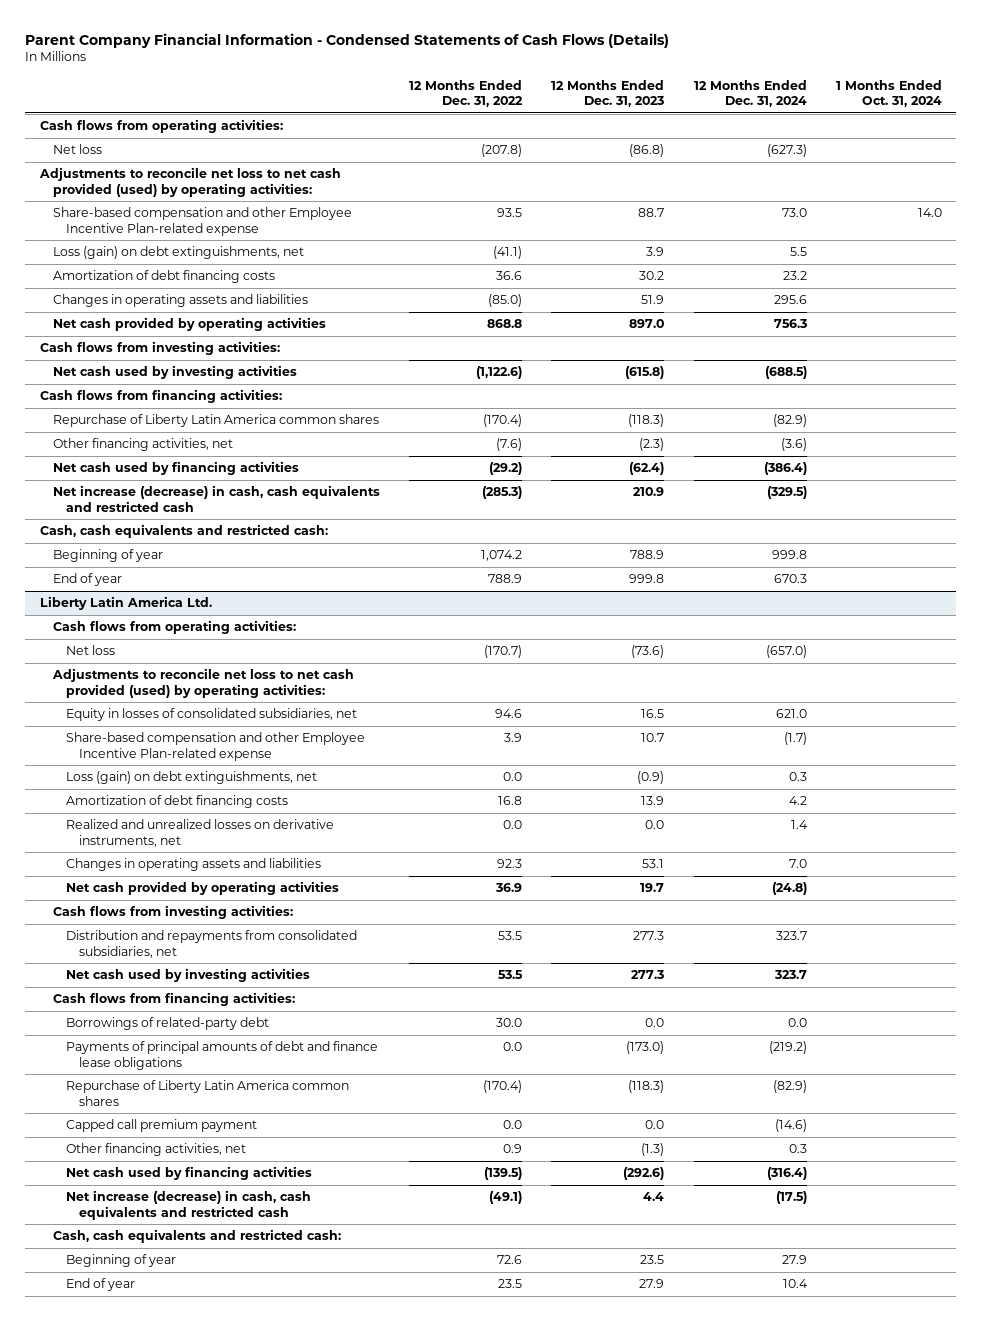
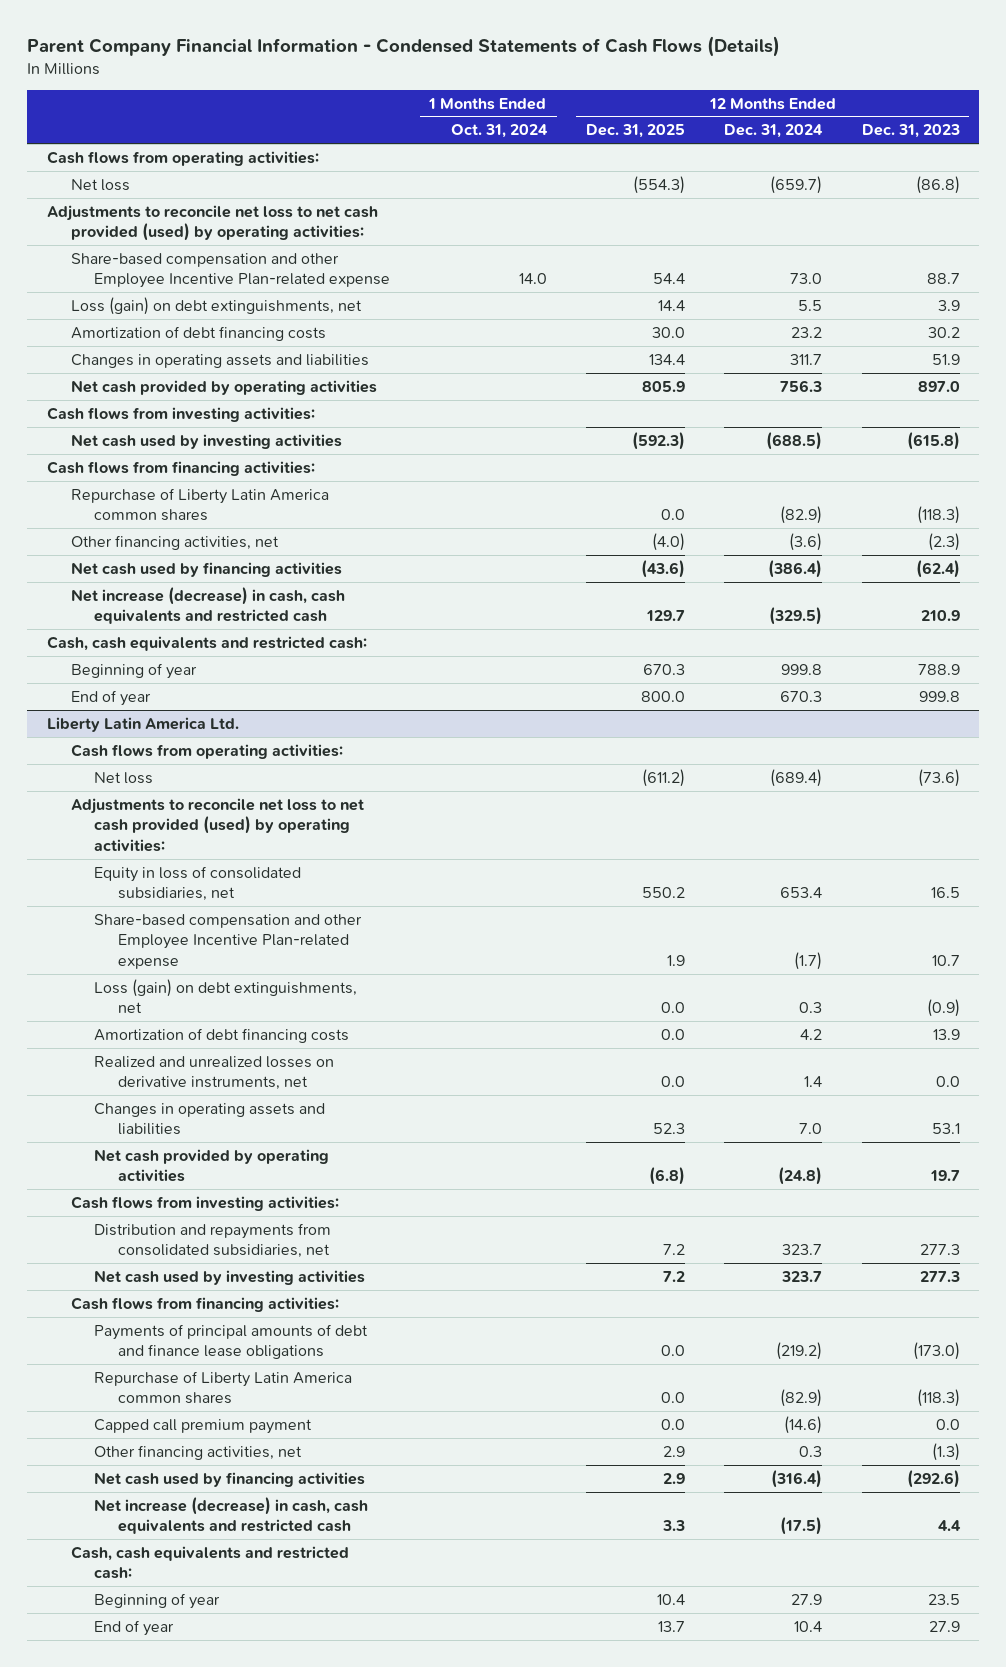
[409,79,524,108] 12 Months Ended Dec. 31, 2022 -> none
none -> [586,124,686,139] Dec. 31, 2025
[766,144,807,158] (627.3) -> [770,175,823,194] (659.7)
[773,295,807,305] 295.6 -> [790,353,823,365] 311.7
[765,645,807,659] (657.0) -> [770,768,823,787] (689.4)
[65,708,357,722] Equity in losses of consolidated subsidiaries, net -> [94,865,302,902] Equity in loss of consolidated subsidiaries, net
[775,709,807,719] 621.0 -> [780,887,823,899] 653.4
[65,1017,269,1031] Borrowings of related-party debt -> none

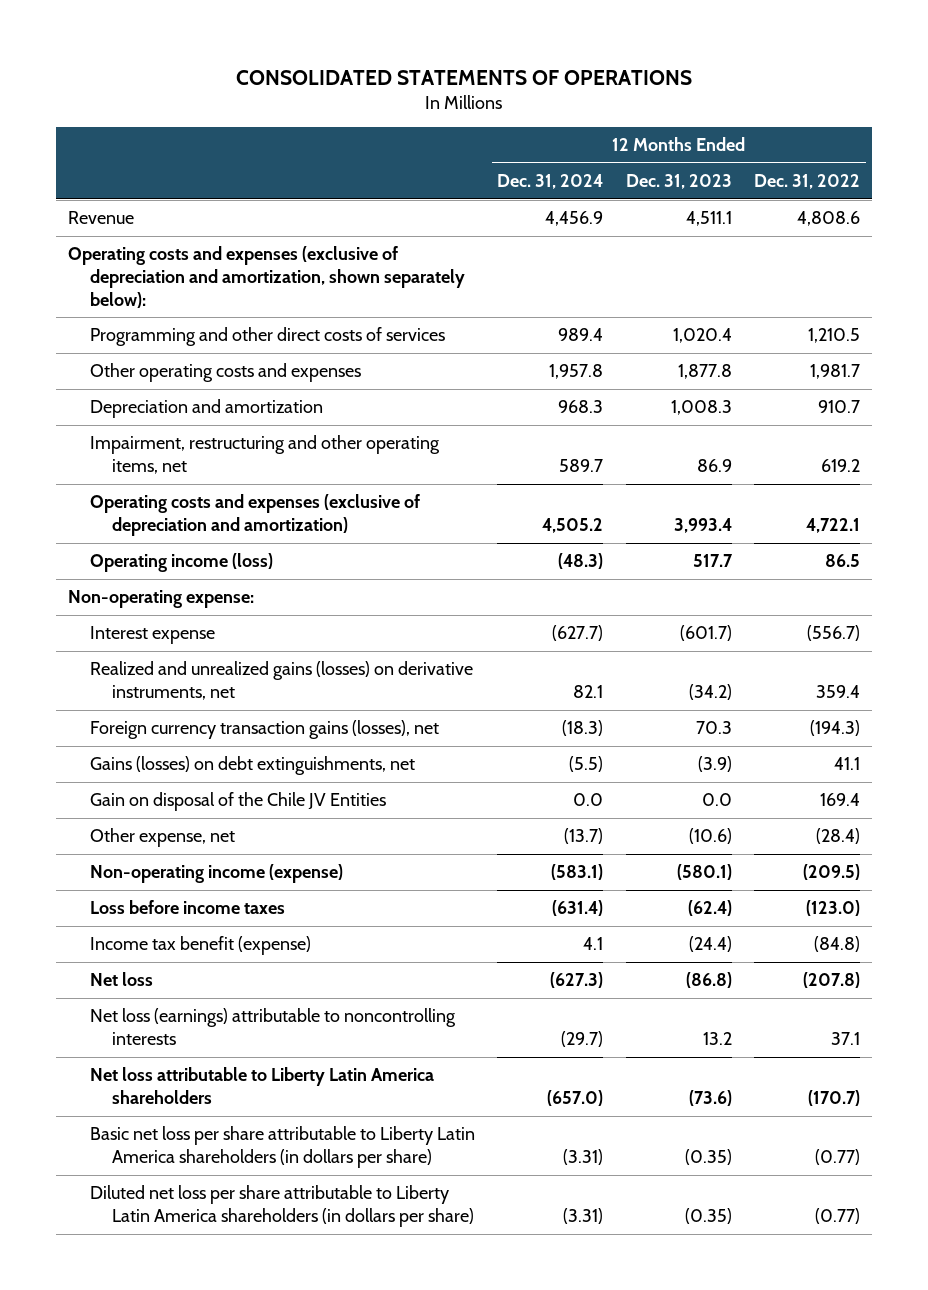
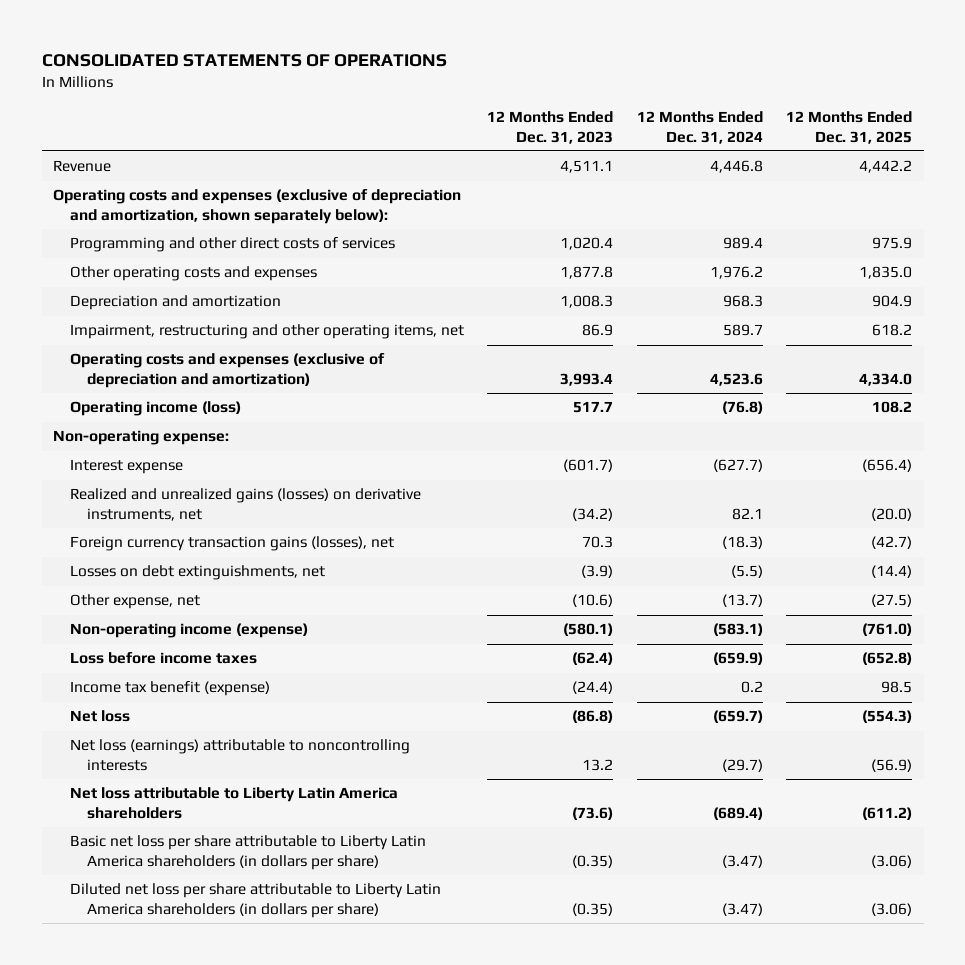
[754,174,861,190] Dec. 31, 2022 -> none
none -> [786,110,913,144] 12 Months Ended Dec. 31, 2025
[545,211,604,227] 4,456.9 -> [709,160,763,174] 4,446.8
[549,364,604,380] 1,957.8 -> [709,266,763,280] 1,976.2
[542,518,604,534] 4,505.2 -> [709,373,763,387] 4,523.6
[558,553,604,570] (48.3) -> [721,401,763,415] (76.8)
[89,792,386,812] Gain on disposal of the Chile JV Entities -> none
[89,756,415,776] Gains (losses) on debt extinguishments, net -> [70,565,326,581] Losses on debt extinguishments, net
[552,900,604,917] (631.4) -> [712,652,763,666] (659.9)
[583,937,604,951] 4.1 -> [740,681,763,694] 0.2
[550,972,604,989] (627.3) -> [712,710,763,724] (659.7)
[547,1090,604,1107] (657.0) -> [712,807,763,821] (689.4)
[563,1149,604,1166] (3.31) -> [721,855,763,869] (3.47)
[563,1208,604,1225] (3.31) -> [721,903,763,917] (3.47)

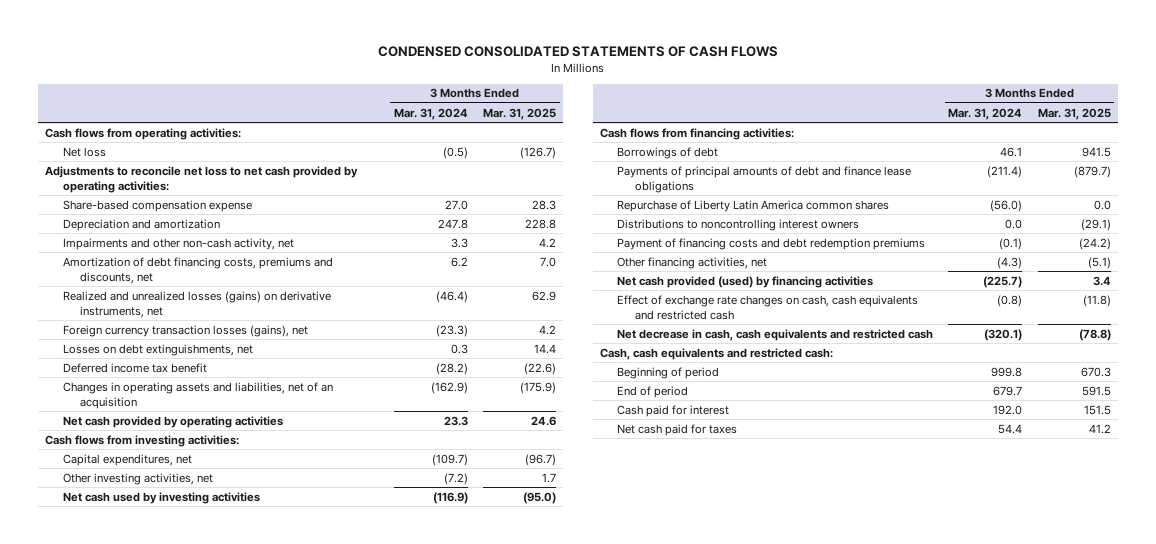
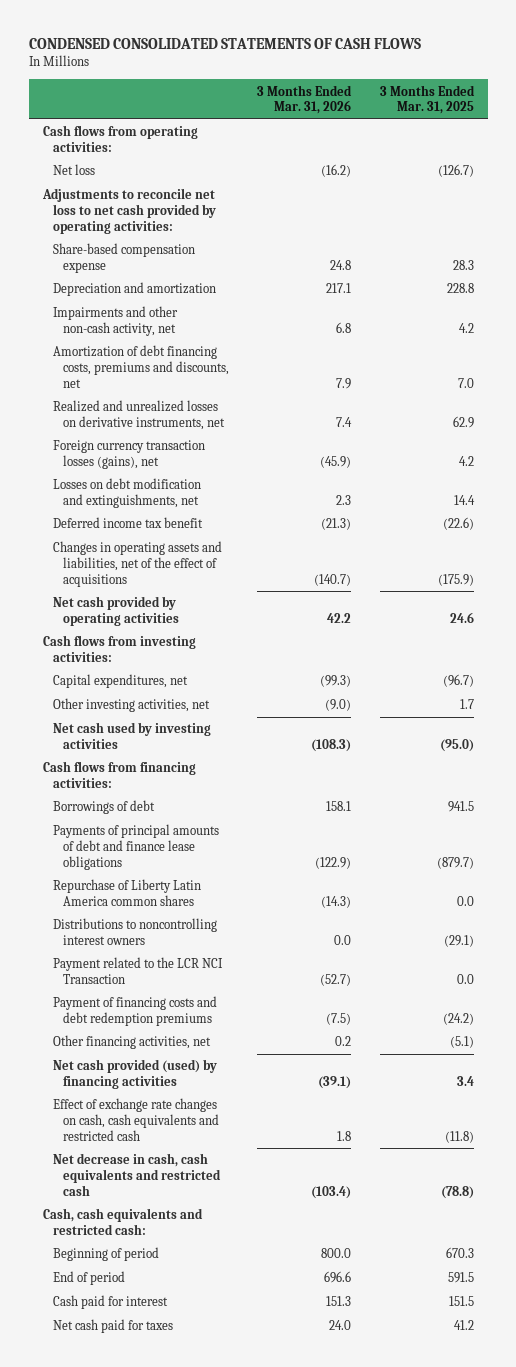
[393,107,468,120] Mar. 31, 2024 -> none
none -> [257,84,353,115] 3 Months Ended Mar. 31, 2026
[62,290,331,318] Realized and unrealized losses (gains) on derivative instruments, net -> [52,400,225,430] Realized and unrealized losses on derivative instruments, net
[62,343,253,356] Losses on debt extinguishments, net -> [52,478,201,508] Losses on debt modification and extinguishments, net
[62,381,333,409] Changes in operating assets and liabilities, net of an acquisition -> [52,541,222,587] Changes in operating assets and liabilities, net of the effect of acquisitions
none -> [52,957,223,984] Payment related to the LCR NCI Transaction

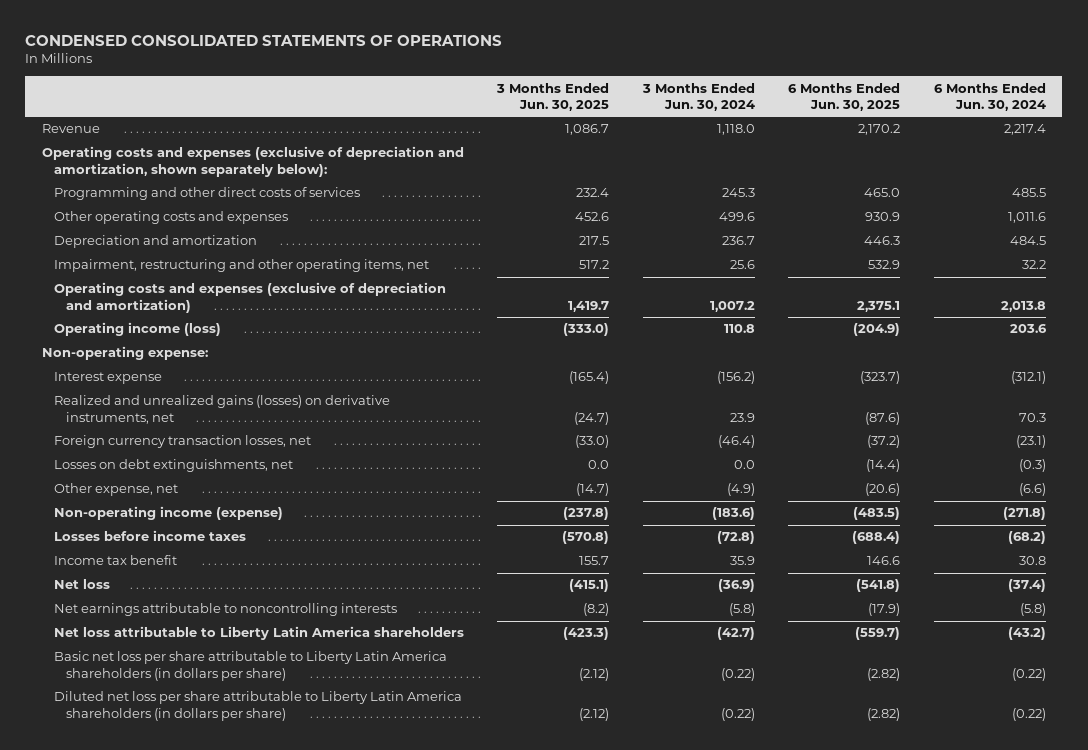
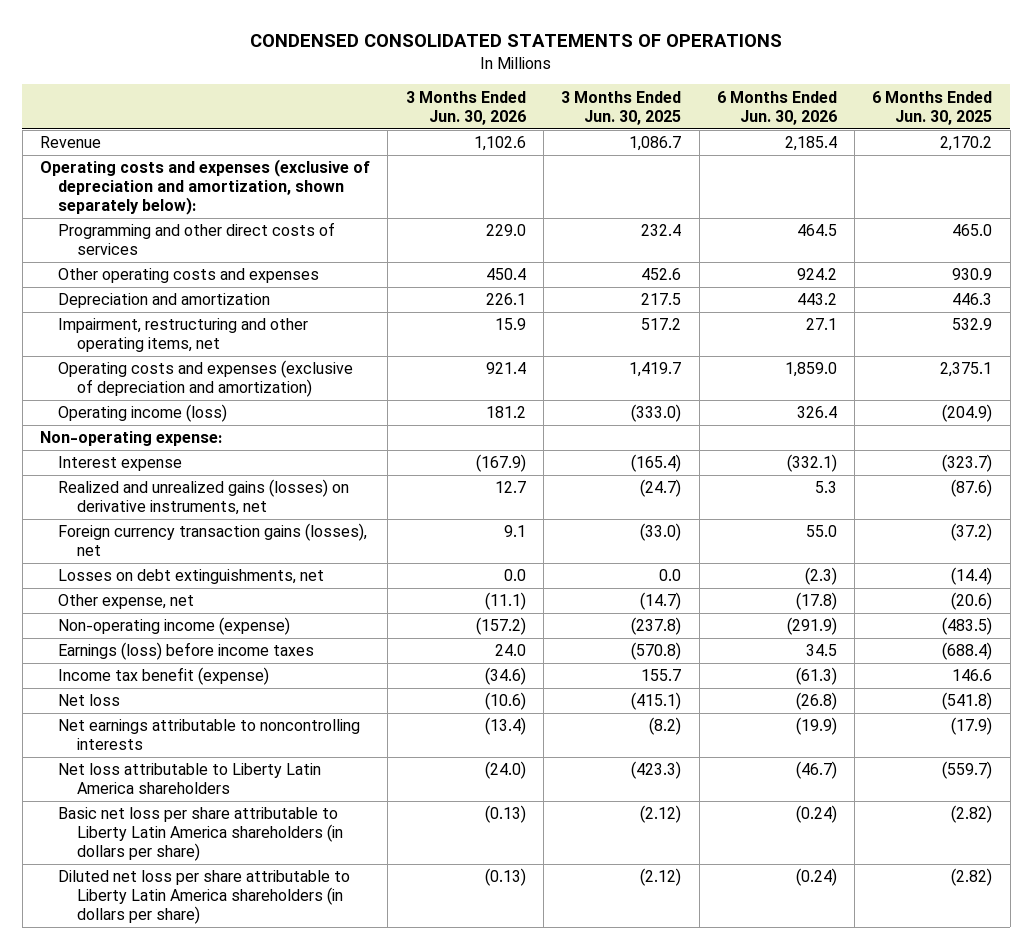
[641,82,755,111] 3 Months Ended Jun. 30, 2024 -> none
[933,82,1046,111] 6 Months Ended Jun. 30, 2024 -> none
none -> [405,90,526,125] 3 Months Ended Jun. 30, 2026
none -> [716,90,837,125] 6 Months Ended Jun. 30, 2026
[53,435,311,449] Foreign currency transaction losses, net -> [58,523,368,557] Foreign currency transaction gains (losses), net
[53,530,246,542] Losses before income taxes -> [58,642,315,661] Earnings (loss) before income taxes
[53,555,177,566] Income tax benefit -> [58,667,270,686] Income tax benefit (expense)

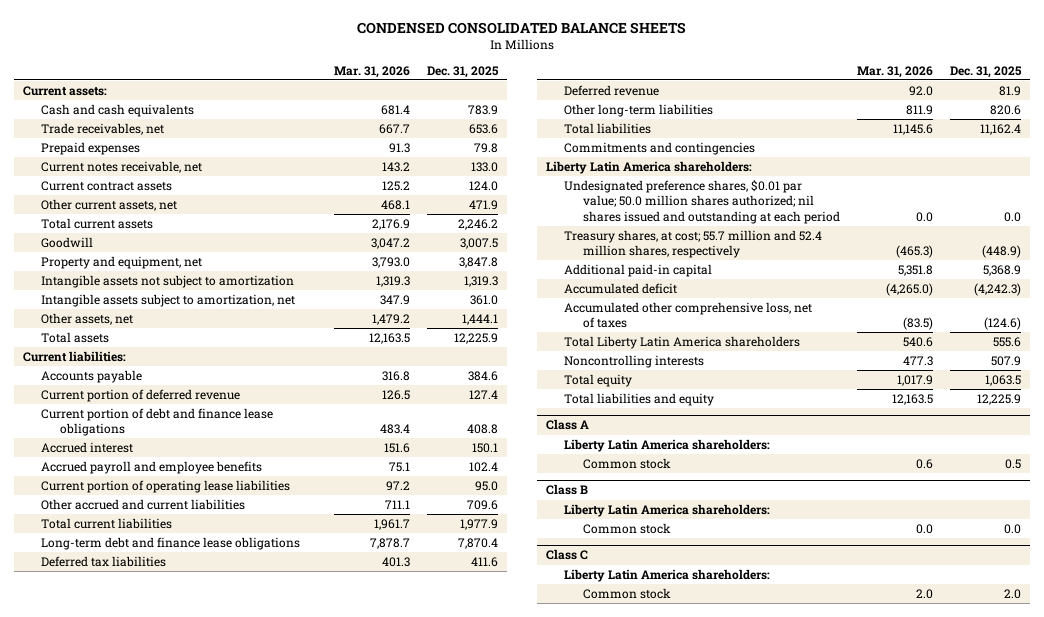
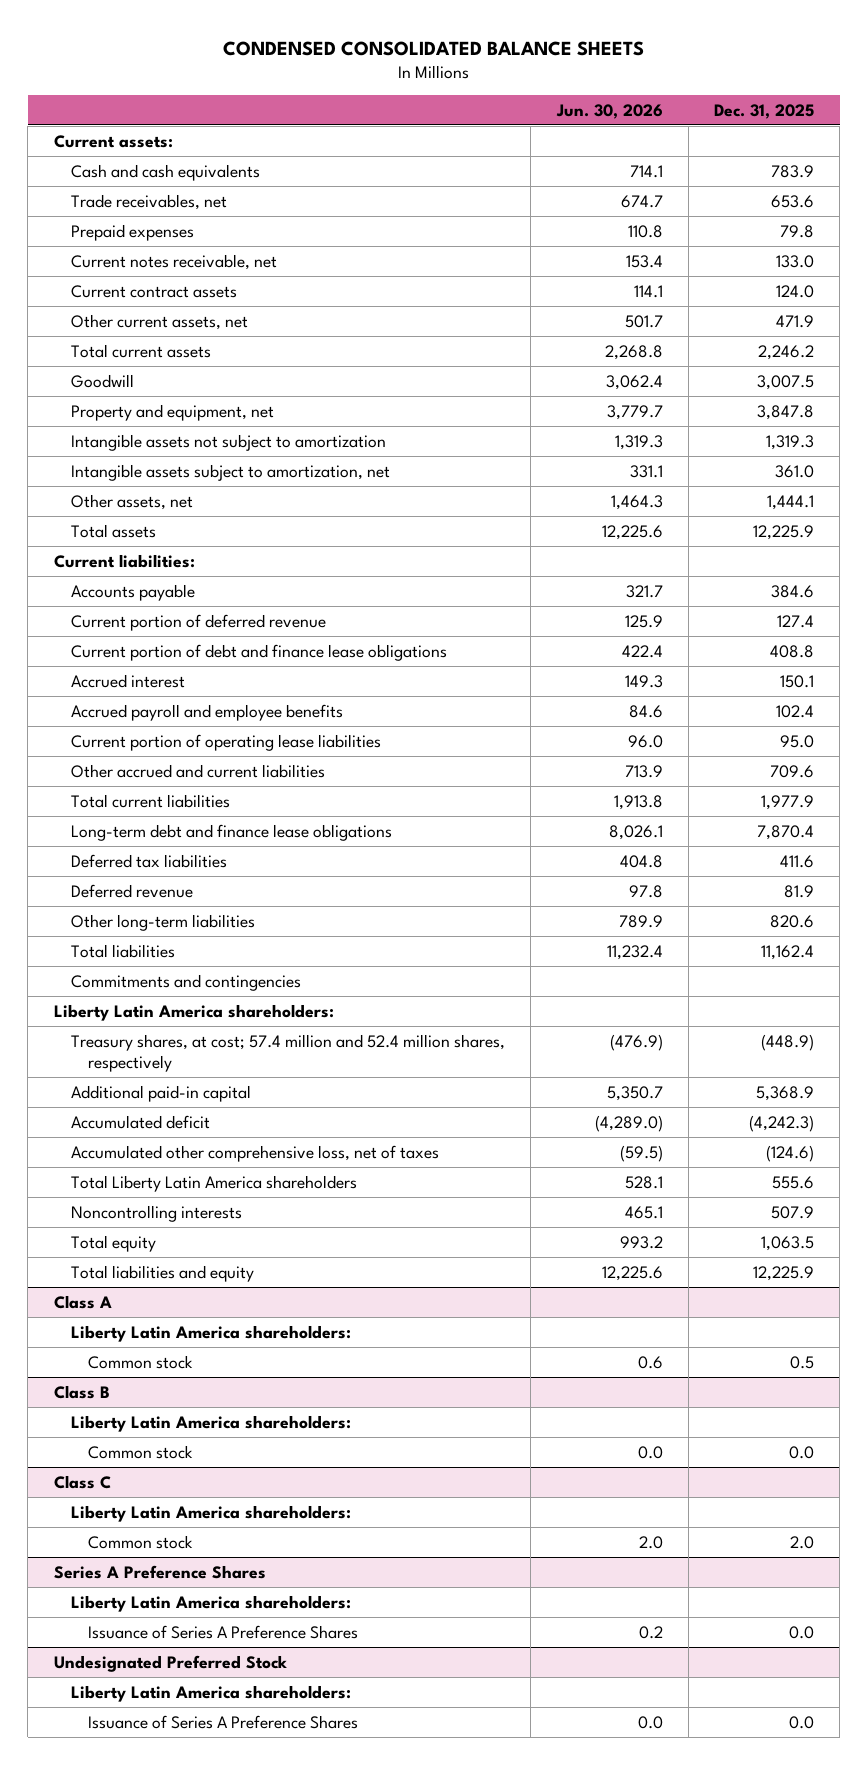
[334,65,411,78] Mar. 31, 2026 -> none
none -> [555,103,663,119] Jun. 30, 2026
[564,179,840,224] Undesignated preference shares, $0.01 par value; 50.0 million shares authorized; nil shares issued and outstanding at each period -> none
[564,229,823,259] Treasury shares, at cost; 55.7 million and 52.4 million shares, respectively -> [71,1033,506,1072] Treasury shares, at cost; 57.4 million and 52.4 million shares, respectively
none -> [53,1564,266,1579] Series A Preference Shares
none -> [71,1594,352,1612] Liberty Latin America shareholders:
none -> [88,1624,359,1639] Issuance of Series A Preference Shares
none -> [53,1654,287,1672] Undesignated Preferred Stock
none -> [71,1684,352,1702] Liberty Latin America shareholders:
none -> [88,1714,359,1729] Issuance of Series A Preference Shares

